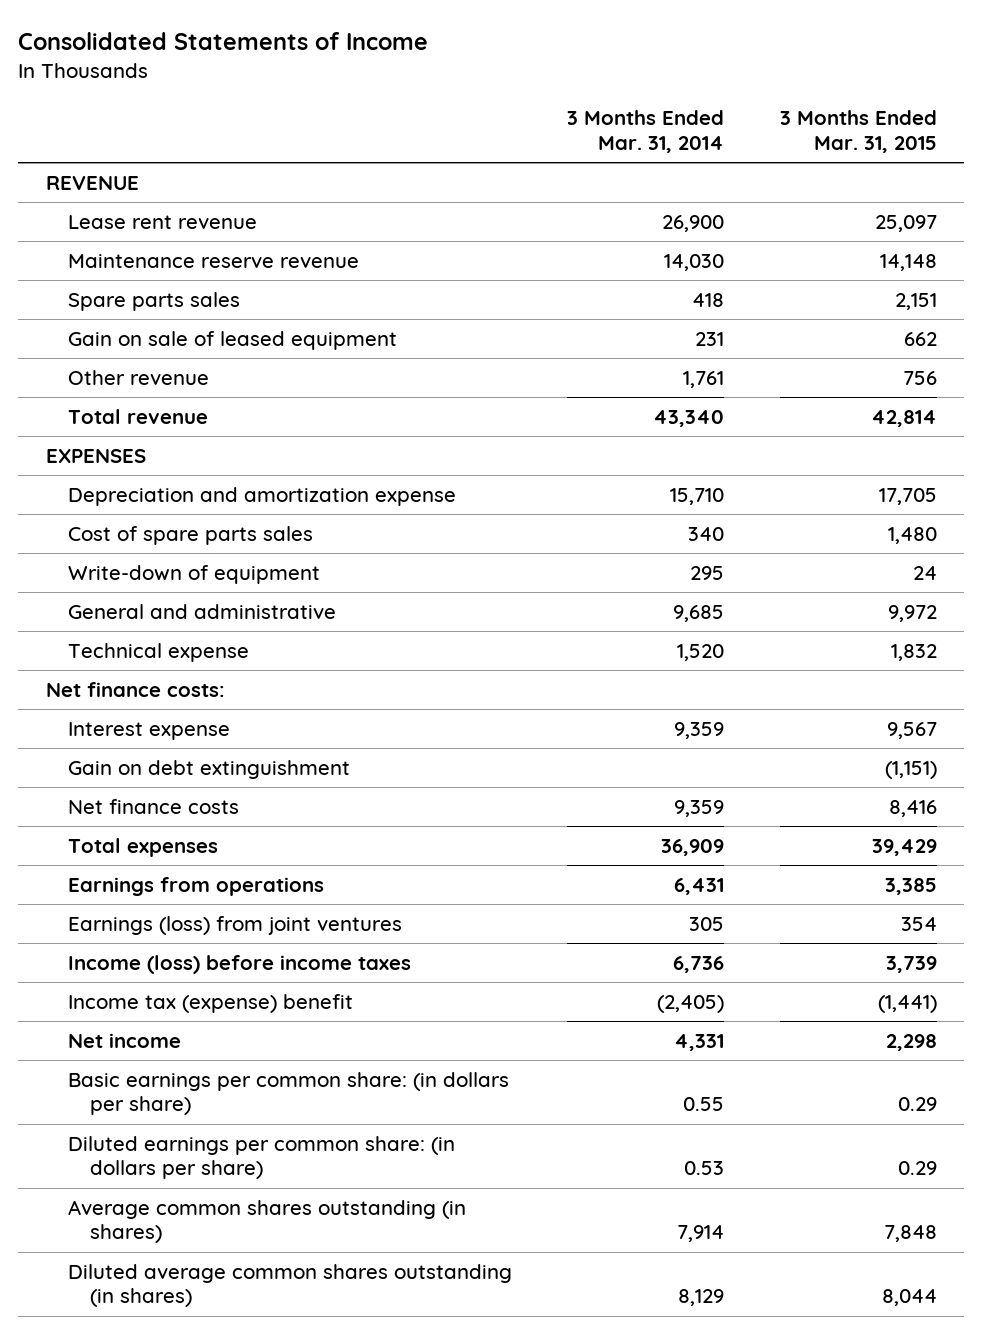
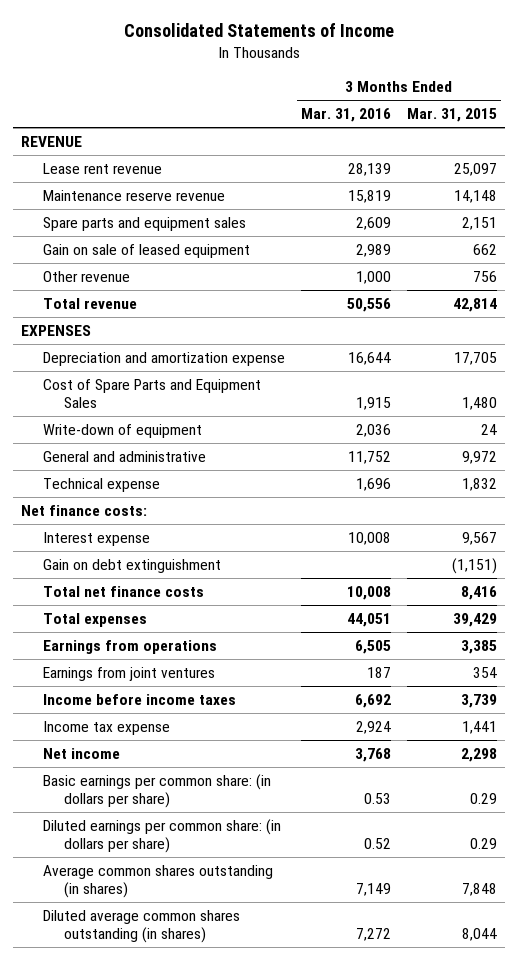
[567,110,725,153] 3 Months Ended Mar. 31, 2014 -> none
none -> [300,108,391,123] Mar. 31, 2016
[68,291,241,311] Spare parts sales -> [42,216,246,231] Spare parts and equipment sales
[68,525,314,545] Cost of spare parts sales -> [42,378,261,409] Cost of Spare Parts and Equipment Sales
[68,798,240,814] Net finance costs -> [42,585,204,597] Total net finance costs
[68,915,403,935] Earnings (loss) from joint ventures -> [42,666,215,681] Earnings from joint ventures
[68,954,412,974] Income (loss) before income taxes -> [42,693,236,705] Income before income taxes
[68,993,354,1013] Income tax (expense) benefit -> [42,720,170,735] Income tax expense
[877,994,937,1013] (1,441) -> [461,720,497,734] 1,441

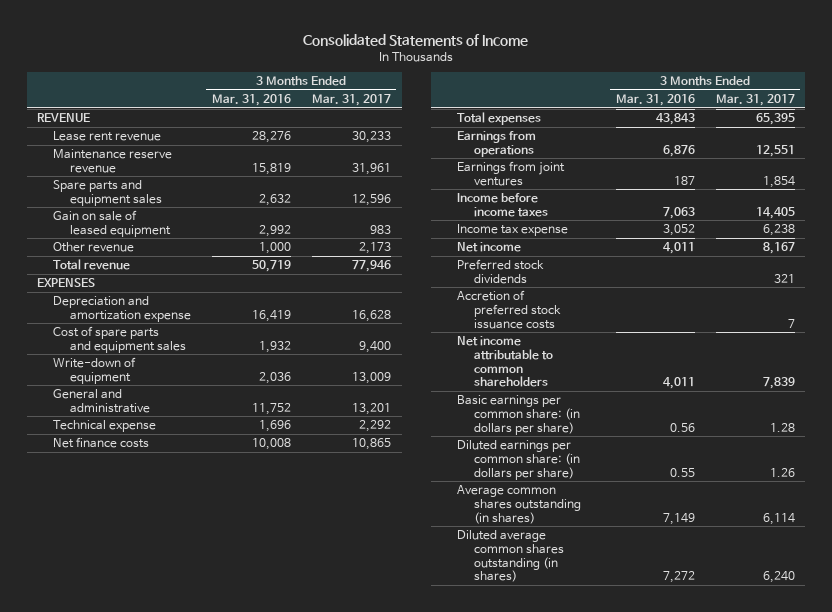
[406,108,497,123] Mar. 31, 2015 -> none
none -> [311,93,391,106] Mar. 31, 2017
[347,162,391,176] 28,139 -> [251,131,291,144] 28,276
[355,216,391,230] 2,609 -> [258,193,291,206] 2,632
[355,243,391,257] 2,989 -> [258,224,291,237] 2,992
[346,297,391,312] 50,556 -> [251,260,291,273] 50,719
[347,351,391,365] 16,644 -> [251,309,291,322] 16,419
[42,378,261,409] Cost of Spare Parts and Equipment Sales -> [53,326,186,353] Cost of spare parts and equipment sales
[355,397,391,411] 1,915 -> [258,340,291,353] 1,932
[20,504,147,516] Net finance costs: -> none
[42,531,150,546] Interest expense -> none
[42,558,221,573] Gain on debt extinguishment -> none
[42,585,204,597] Total net finance costs -> [53,437,150,449] Net finance costs
[346,612,391,627] 44,051 -> [655,113,695,126] 43,843
[354,639,391,654] 6,505 -> [662,144,695,157] 6,876
[354,693,391,708] 6,692 -> [662,206,695,219] 7,063
[355,720,391,734] 2,924 -> [662,224,695,237] 3,052
[354,747,391,762] 3,768 -> [662,242,695,255] 4,011
none -> [457,259,545,284] Preferred stock dividends
none -> [457,290,561,329] Accretion of preferred stock issuance costs
none -> [457,336,553,388] Net income attributable to common shareholders
[363,793,391,805] 0.53 -> [669,422,695,432] 0.56
[363,838,391,850] 0.52 -> [669,467,695,477] 0.55

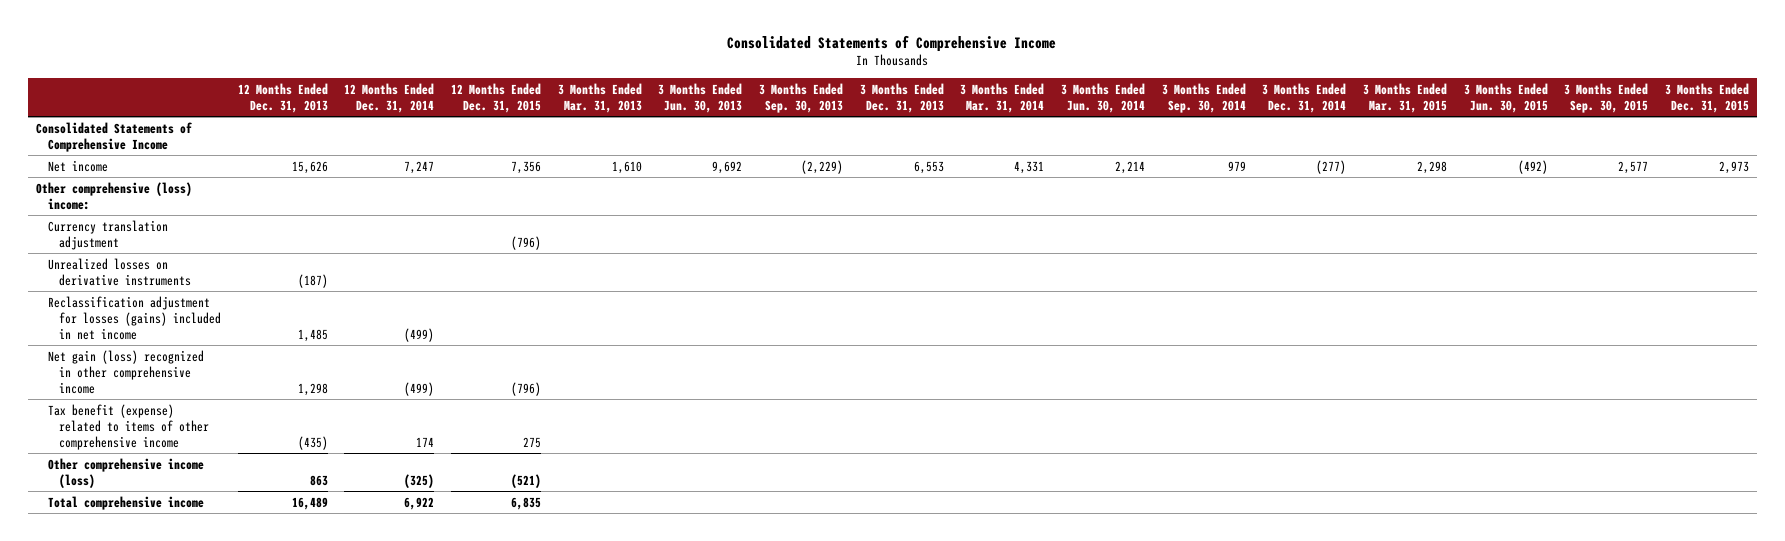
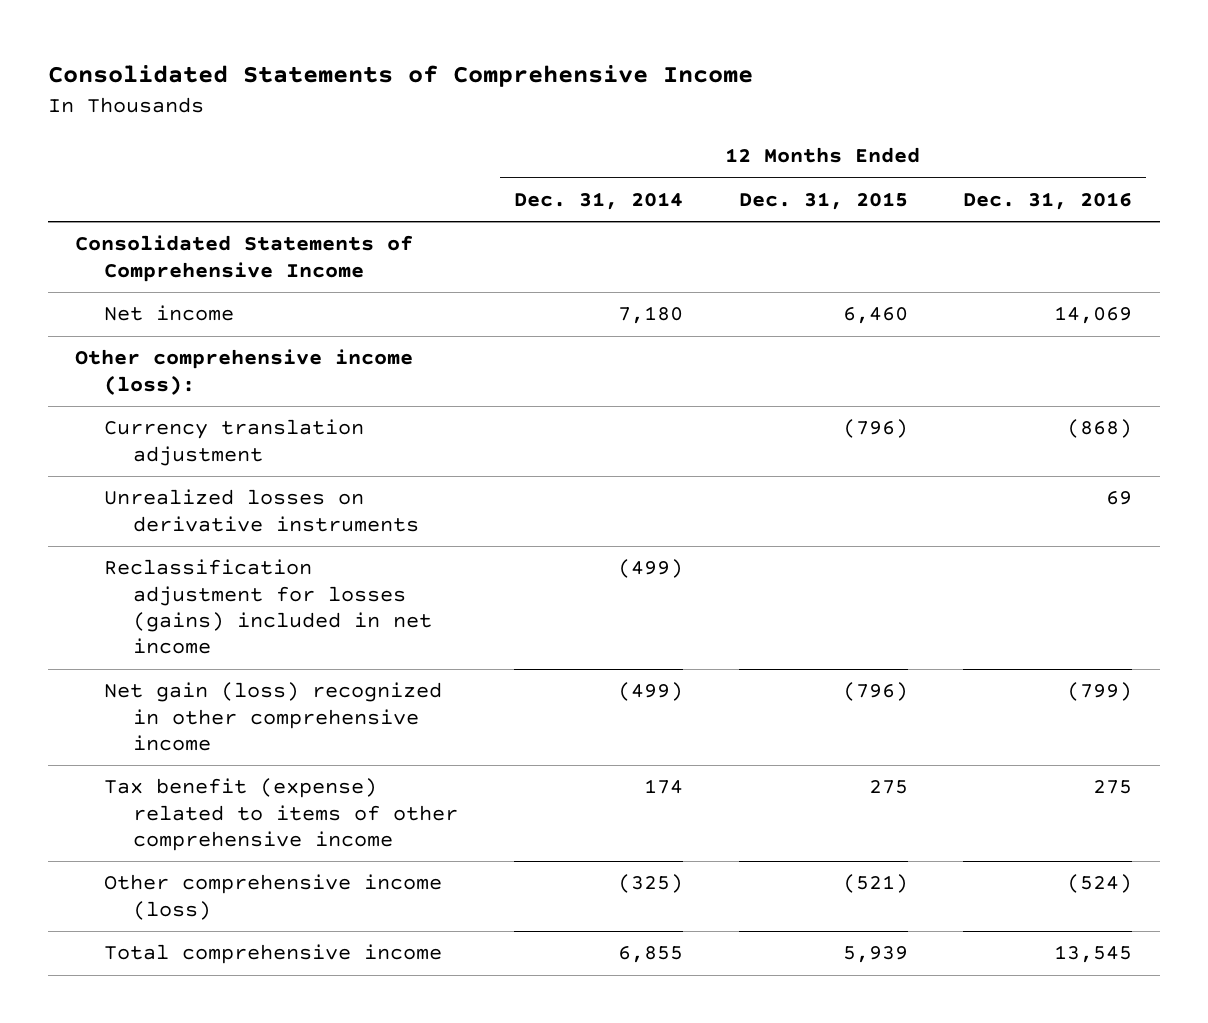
[237,82,328,113] 12 Months Ended Dec. 31, 2013 -> none
[557,82,642,113] 3 Months Ended Mar. 31, 2013 -> none
[658,82,743,113] 3 Months Ended Jun. 30, 2013 -> none
[758,82,843,113] 3 Months Ended Sep. 30, 2013 -> none
[859,82,944,113] 3 Months Ended Dec. 31, 2013 -> none
[960,82,1045,113] 3 Months Ended Mar. 31, 2014 -> none
[1060,82,1145,113] 3 Months Ended Jun. 30, 2014 -> none
[1161,82,1246,113] 3 Months Ended Sep. 30, 2014 -> none
[1262,82,1347,113] 3 Months Ended Dec. 31, 2014 -> none
[1362,82,1447,113] 3 Months Ended Mar. 31, 2015 -> none
[1463,82,1548,113] 3 Months Ended Jun. 30, 2015 -> none
[1564,82,1649,113] 3 Months Ended Sep. 30, 2015 -> none
[1664,82,1749,113] 3 Months Ended Dec. 31, 2015 -> none
none -> [963,191,1133,210] Dec. 31, 2016
[404,160,435,174] 7,247 -> [618,306,684,325] 7,180
[510,160,541,174] 7,356 -> [842,307,908,325] 6,460
[36,181,193,210] Other comprehensive (loss) income: -> [75,349,414,395] Other comprehensive income (loss):
[404,496,435,510] 6,922 -> [618,946,684,964] 6,855
[510,496,541,510] 6,835 -> [842,946,908,964] 5,939

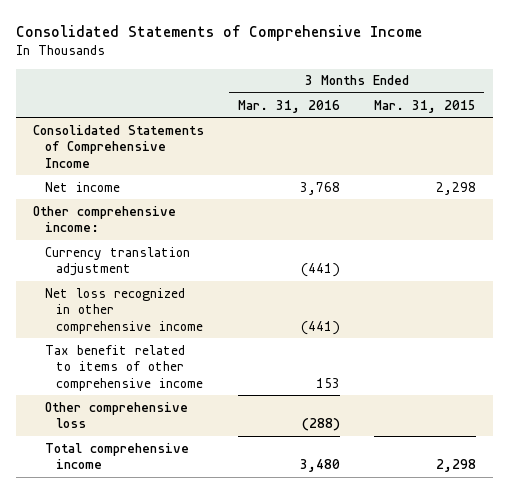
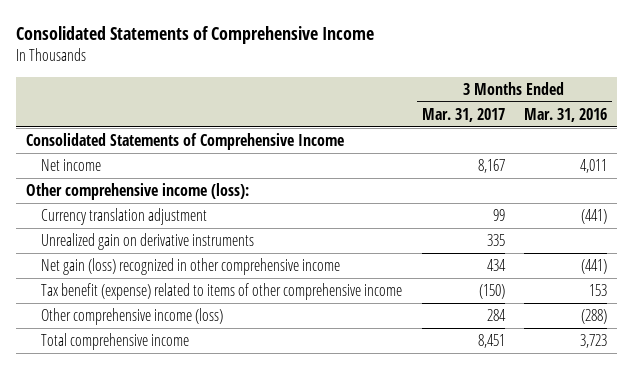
[373,99,476,113] Mar. 31, 2015 -> none
none -> [421,107,505,122] Mar. 31, 2017
[299,181,340,195] 3,768 -> [580,159,608,174] 4,011
[32,205,176,233] Other comprehensive income: -> [25,183,249,201] Other comprehensive income (loss):
none -> [41,233,255,251] Unrealized gain on derivative instruments
[44,287,204,334] Net loss recognized in other comprehensive income -> [41,258,341,276] Net gain (loss) recognized in other comprehensive income
[44,344,204,391] Tax benefit related to items of other comprehensive income -> [41,283,403,301] Tax benefit (expense) related to items of other comprehensive income
[44,401,188,429] Other comprehensive loss -> [41,308,224,326] Other comprehensive income (loss)
[299,459,340,473] 3,480 -> [580,334,608,349] 3,723

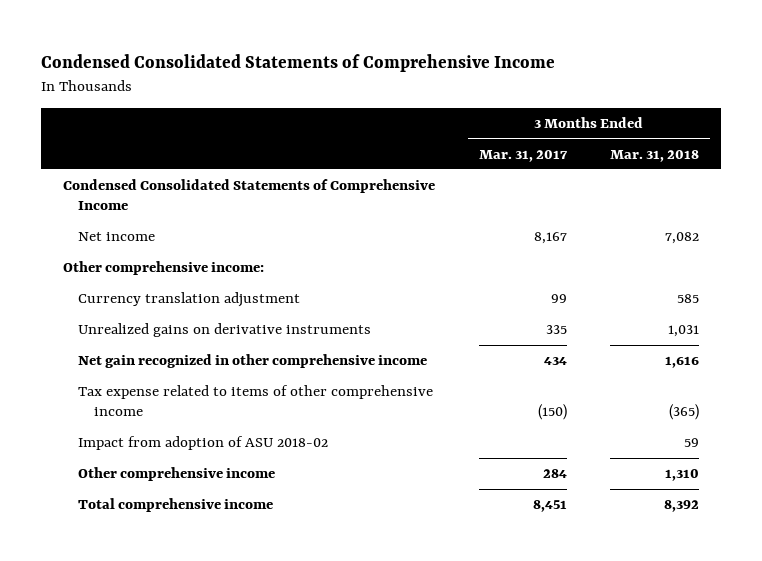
[15,26,374,45] Consolidated Statements of Comprehensive Income -> [41,53,556,72] Condensed Consolidated Statements of Comprehensive Income
[524,107,608,122] Mar. 31, 2016 -> none
none -> [610,149,700,162] Mar. 31, 2018
[25,133,344,151] Consolidated Statements of Comprehensive Income -> [62,179,435,211] Condensed Consolidated Statements of Comprehensive Income
[25,183,249,201] Other comprehensive income (loss): -> [62,261,264,276] Other comprehensive income:
[41,233,255,251] Unrealized gain on derivative instruments -> [78,323,372,338] Unrealized gains on derivative instruments
[41,258,341,276] Net gain (loss) recognized in other comprehensive income -> [78,354,428,369] Net gain recognized in other comprehensive income
[41,283,403,301] Tax benefit (expense) related to items of other comprehensive income -> [78,385,434,417] Tax expense related to items of other comprehensive income
none -> [78,436,329,451] Impact from adoption of ASU 2018-02
[41,308,224,326] Other comprehensive income (loss) -> [78,467,276,482] Other comprehensive income

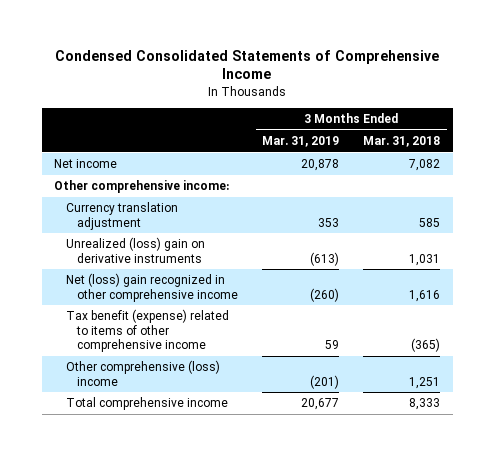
[478,149,568,162] Mar. 31, 2017 -> none
none -> [262,135,340,147] Mar. 31, 2019
[62,179,435,211] Condensed Consolidated Statements of Comprehensive Income -> none
[78,436,329,451] Impact from adoption of ASU 2018-02 -> none
[78,323,372,338] Unrealized gains on derivative instruments -> [65,237,205,263] Unrealized (loss) gain on derivative instruments
[78,354,428,369] Net gain recognized in other comprehensive income -> [65,273,239,302] Net (loss) gain recognized in other comprehensive income
[78,385,434,417] Tax expense related to items of other comprehensive income -> [65,309,229,352] Tax benefit (expense) related to items of other comprehensive income
[78,467,276,482] Other comprehensive income -> [65,360,220,386] Other comprehensive (loss) income
[665,469,700,482] 1,310 -> [409,376,441,389] 1,251
[664,500,700,513] 8,392 -> [409,398,441,411] 8,333

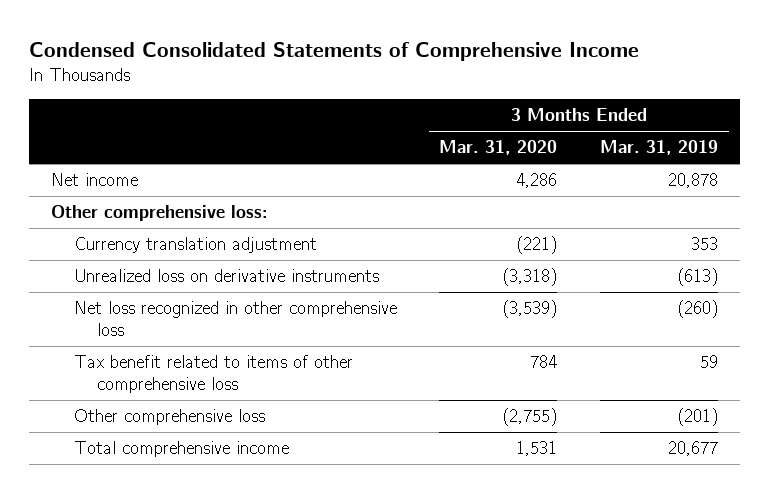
[363,135,441,147] Mar. 31, 2018 -> none
none -> [439,140,558,156] Mar. 31, 2020
[53,180,229,194] Other comprehensive income: -> [50,205,268,222] Other comprehensive loss:
[65,237,205,263] Unrealized (loss) gain on derivative instruments -> [73,269,379,283] Unrealized loss on derivative instruments
[65,273,239,302] Net (loss) gain recognized in other comprehensive income -> [73,301,397,336] Net loss recognized in other comprehensive loss
[65,309,229,352] Tax benefit (expense) related to items of other comprehensive income -> [73,355,353,393] Tax benefit related to items of other comprehensive loss
[65,360,220,386] Other comprehensive (loss) income -> [73,409,265,426] Other comprehensive loss

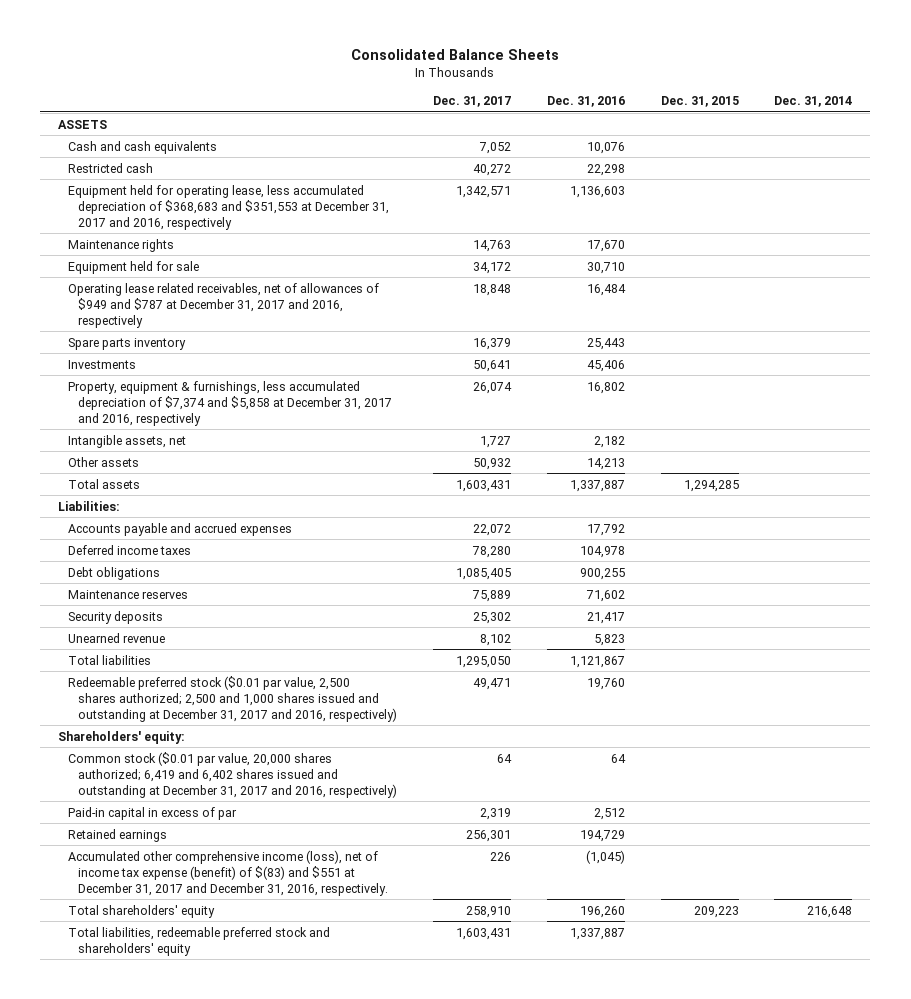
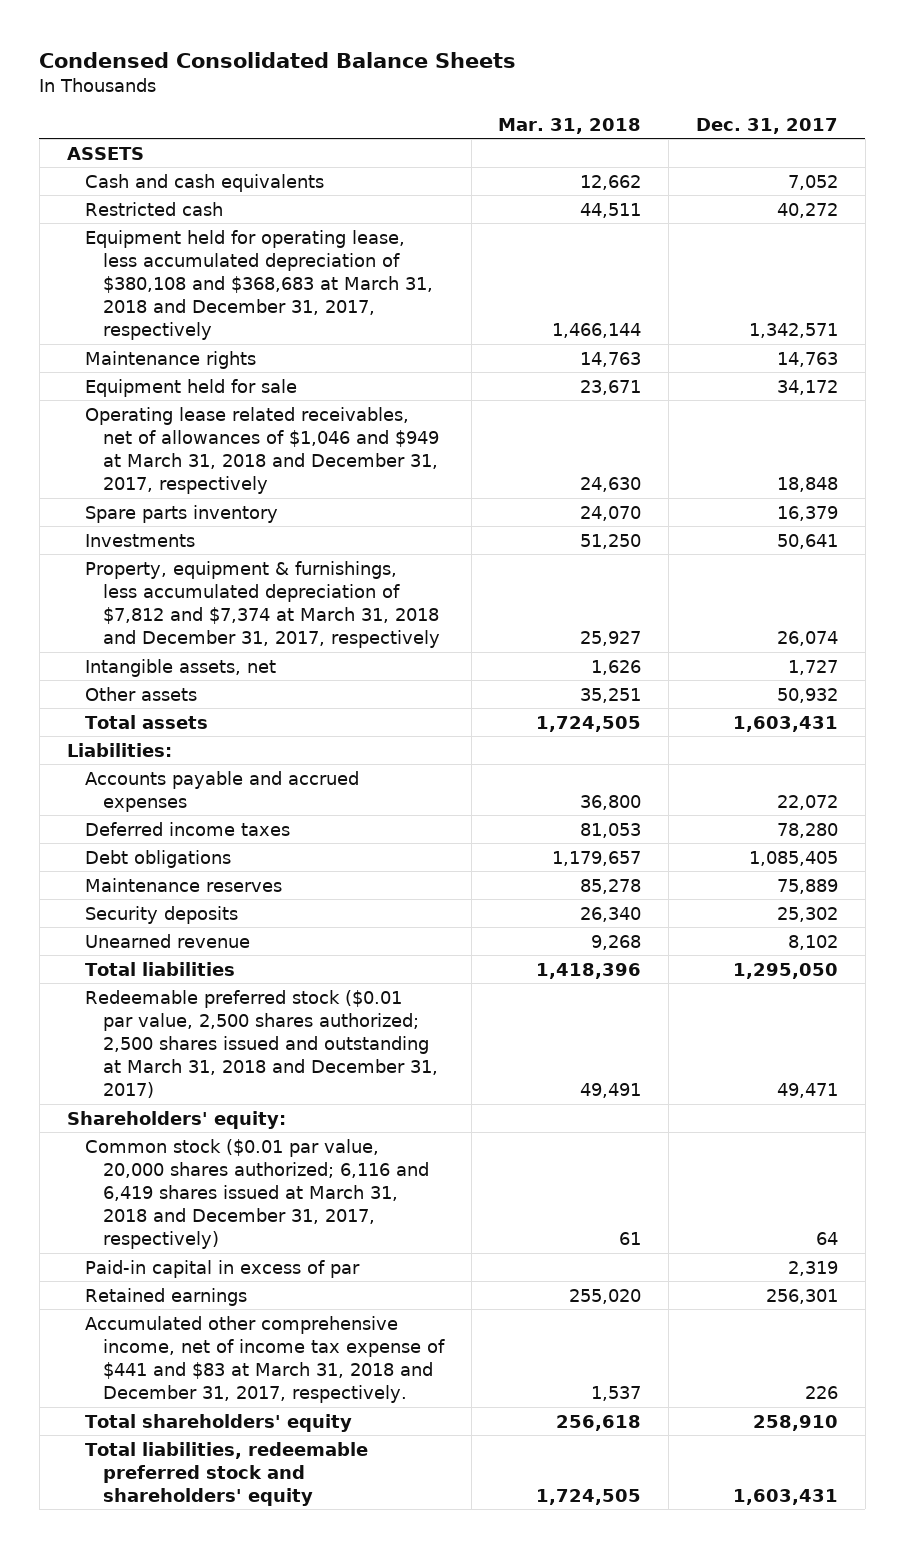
[351,48,560,60] Consolidated Balance Sheets -> [39,51,517,68] Condensed Consolidated Balance Sheets
[546,95,625,107] Dec. 31, 2016 -> none
[660,95,739,107] Dec. 31, 2015 -> none
[774,95,853,107] Dec. 31, 2014 -> none
none -> [498,118,642,135] Mar. 31, 2018
[68,184,390,230] Equipment held for operating lease, less accumulated depreciation of $368,683 and $351,553 at December 31, 2017 and 2016, respectively -> [84,229,433,341] Equipment held for operating lease, less accumulated depreciation of $380,108 and $368,683 at March 31, 2018 and December 31, 2017, respectively
[68,282,380,328] Operating lease related receivables, net of allowances of $949 and $787 at December 31, 2017 and 2016, respectively -> [84,406,439,495] Operating lease related receivables, net of allowances of $1,046 and $949 at March 31, 2018 and December 31, 2017, respectively
[68,380,393,426] Property, equipment & furnishings, less accumulated depreciation of $7,374 and $5,858 at December 31, 2017 and 2016, respectively -> [84,560,440,649] Property, equipment & furnishings, less accumulated depreciation of $7,812 and $7,374 at March 31, 2018 and December 31, 2017, respectively
[68,675,398,722] Redeemable preferred stock ($0.01 par value, 2,500 shares authorized; 2,500 and 1,000 shares issued and outstanding at December 31, 2017 and 2016, respectively) -> [84,989,438,1099] Redeemable preferred stock ($0.01 par value, 2,500 shares authorized; 2,500 shares issued and outstanding at March 31, 2018 and December 31, 2017)
[68,751,398,798] Common stock ($0.01 par value, 20,000 shares authorized; 6,419 and 6,402 shares issued and outstanding at December 31, 2017 and 2016, respectively) -> [84,1138,429,1250] Common stock ($0.01 par value, 20,000 shares authorized; 6,116 and 6,419 shares issued at March 31, 2018 and December 31, 2017, respectively)
[68,849,389,896] Accumulated other comprehensive income (loss), net of income tax expense (benefit) of $(83) and $551 at December 31, 2017 and December 31, 2016, respectively. -> [84,1315,445,1404] Accumulated other comprehensive income, net of income tax expense of $441 and $83 at March 31, 2018 and December 31, 2017, respectively.

